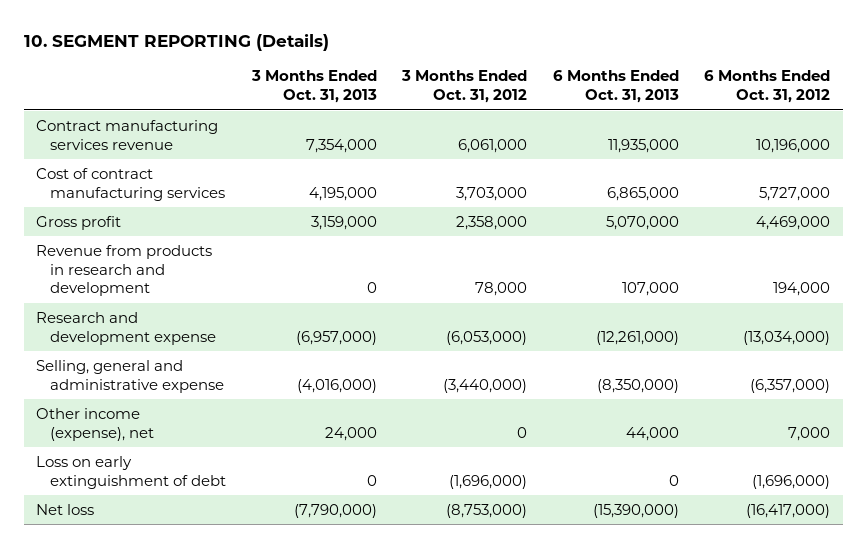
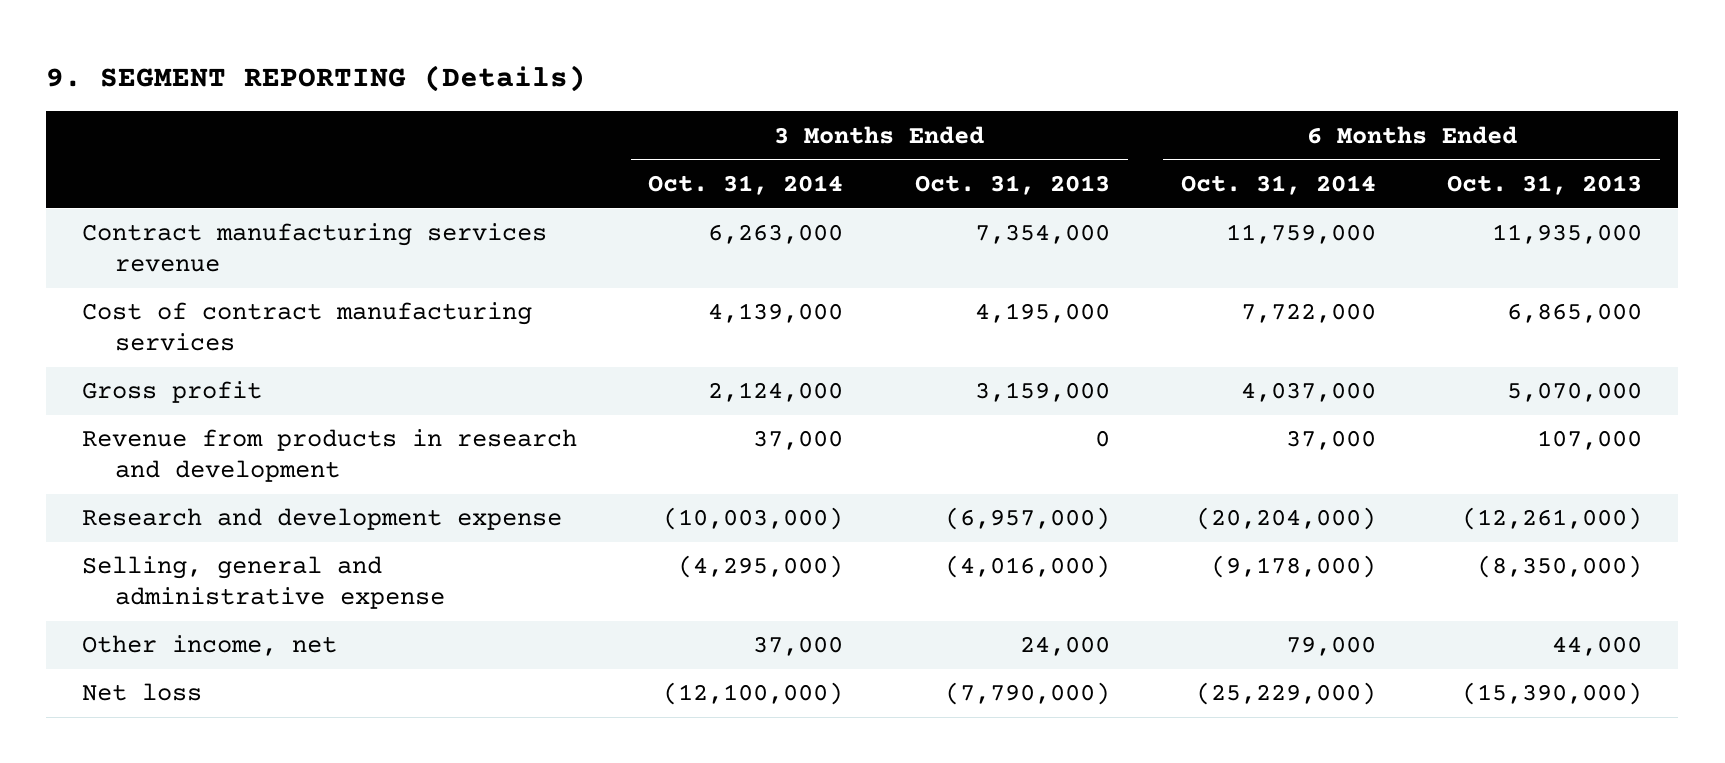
[23,33,329,51] 10. SEGMENT REPORTING (Details) -> [46,64,587,92] 9. SEGMENT REPORTING (Details)
[401,70,528,104] 3 Months Ended Oct. 31, 2012 -> none
[704,70,831,104] 6 Months Ended Oct. 31, 2012 -> none
none -> [648,175,844,196] Oct. 31, 2014
none -> [1181,175,1377,196] Oct. 31, 2014
[36,455,227,489] Loss on early extinguishment of debt -> none
[36,407,155,441] Other income (expense), net -> [82,635,338,657] Other income, net

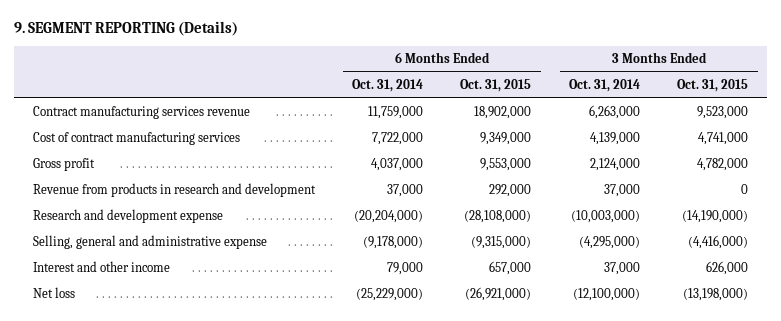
[914,175,1110,196] Oct. 31, 2013 -> none
[1447,175,1643,196] Oct. 31, 2013 -> none
none -> [460,79,532,93] Oct. 31, 2015
none -> [677,79,749,93] Oct. 31, 2015
[82,635,338,657] Other income, net -> [32,261,170,273] Interest and other income

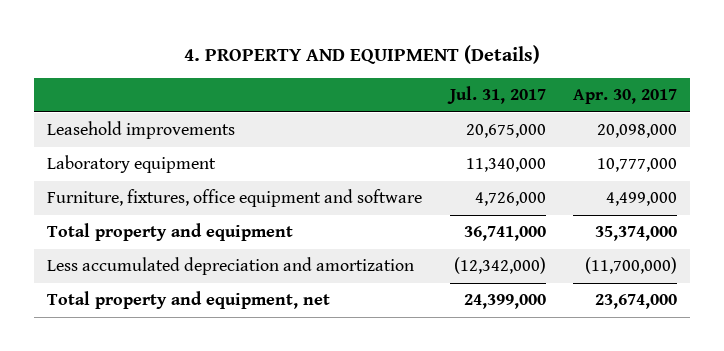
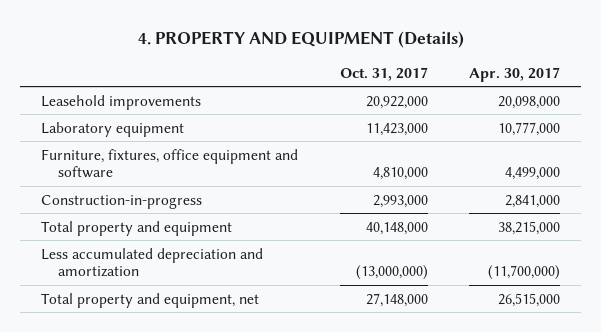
[446,86,546,105] Jul. 31, 2017 -> none
none -> [339,66,428,81] Oct. 31, 2017
none -> [40,194,202,209] Construction-in-progress
[594,226,677,242] 35,374,000 -> [498,220,561,235] 38,215,000
[594,294,677,310] 23,674,000 -> [498,292,561,307] 26,515,000

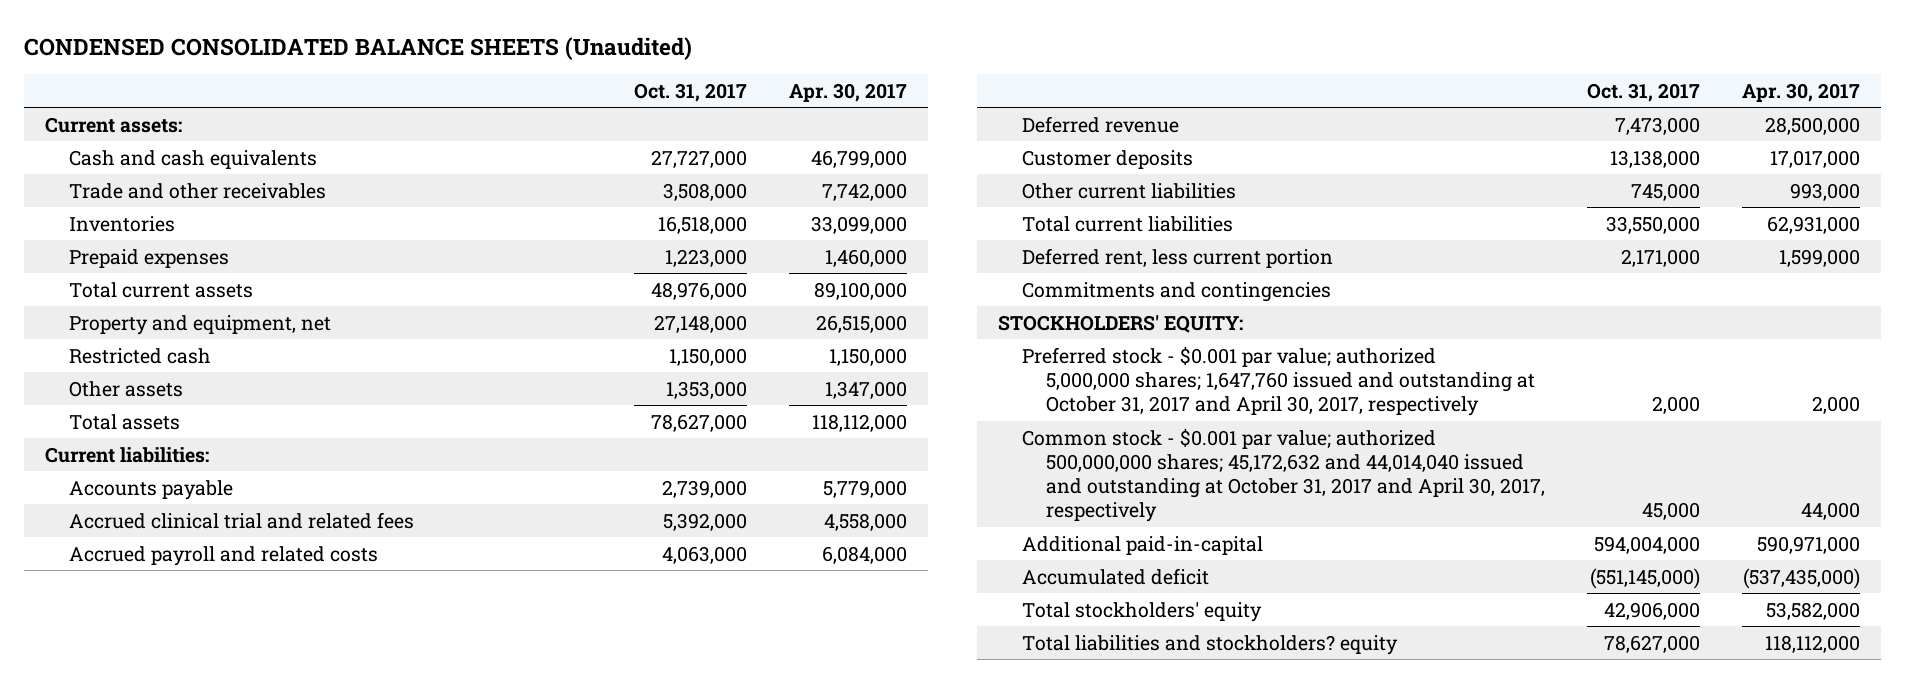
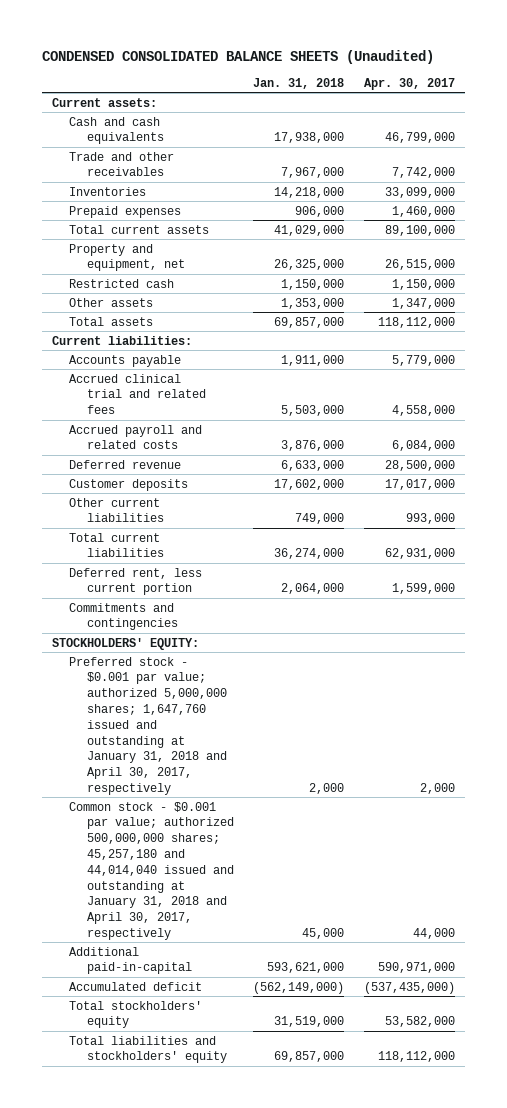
[634,82,748,102] Oct. 31, 2017 -> none
none -> [253,77,345,89] Jan. 31, 2018
[1022,345,1536,416] Preferred stock - $0.001 par value; authorized 5,000,000 shares; 1,647,760 issued and outstanding at October 31, 2017 and April 30, 2017, respectively -> [69,656,227,795] Preferred stock - $0.001 par value; authorized 5,000,000 shares; 1,647,760 issued and outstanding at January 31, 2018 and April 30, 2017, respectively
[1022,427,1546,522] Common stock - $0.001 par value; authorized 500,000,000 shares; 45,172,632 and 44,014,040 issued and outstanding at October 31, 2017 and April 30, 2017, respectively -> [69,801,234,940] Common stock - $0.001 par value; authorized 500,000,000 shares; 45,257,180 and 44,014,040 issued and outstanding at January 31, 2018 and April 30, 2017, respectively
[1022,634,1399,655] Total liabilities and stockholders? equity -> [69,1035,227,1064] Total liabilities and stockholders' equity

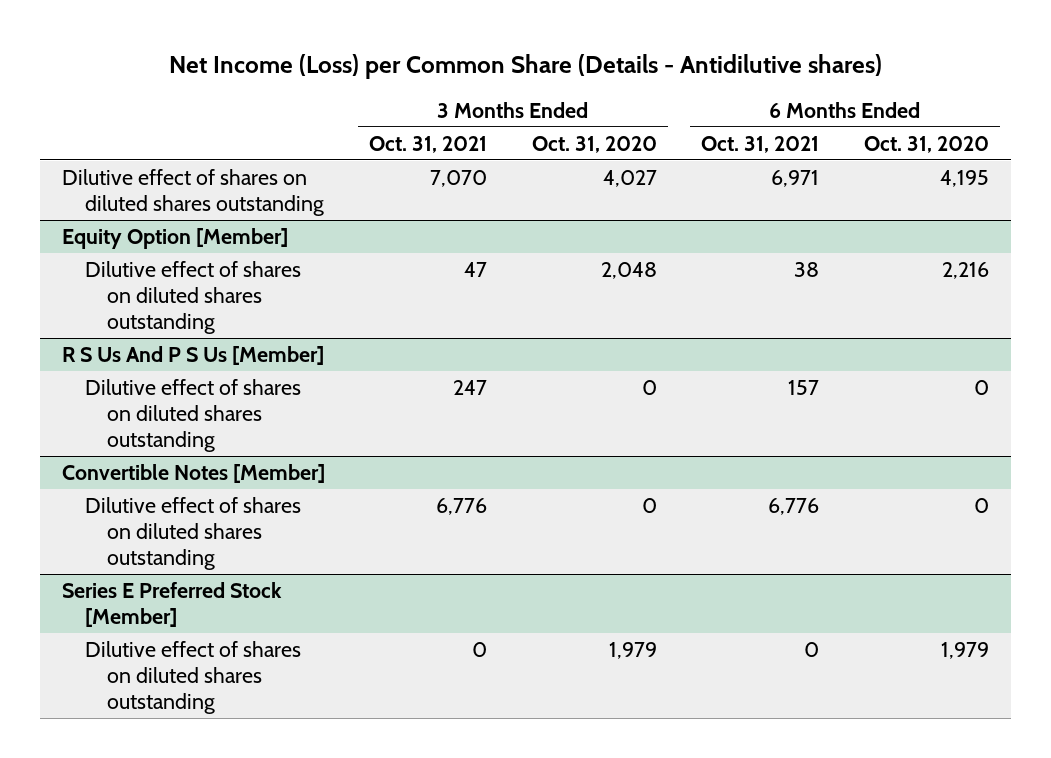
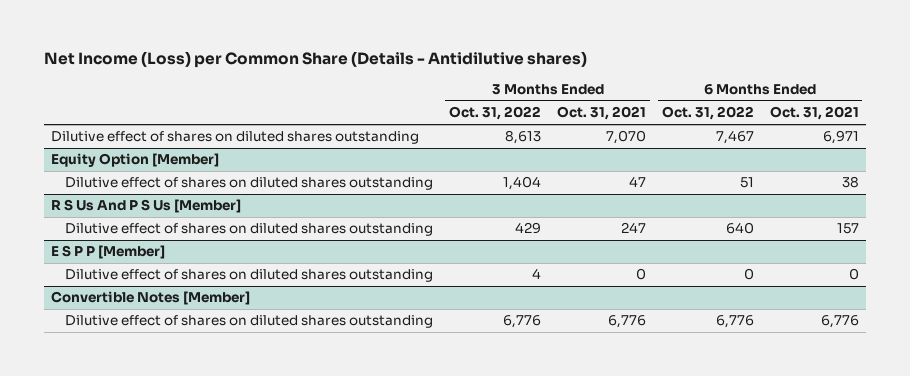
[531,135,657,153] Oct. 31, 2020 -> none
[863,135,989,153] Oct. 31, 2020 -> none
none -> [449,106,542,121] Oct. 31, 2022
none -> [661,106,754,121] Oct. 31, 2022
none -> [51,245,166,260] E S P P [Member]
none -> [65,269,434,283] Dilutive effect of shares on diluted shares outstanding
[62,581,283,627] Series E Preferred Stock [Member] -> none
[84,640,301,714] Dilutive effect of shares on diluted shares outstanding -> none

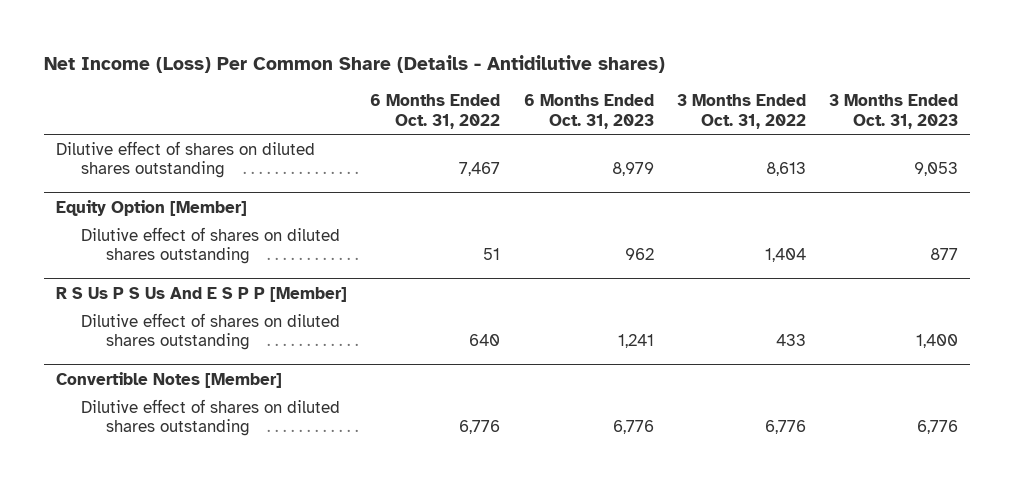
[43,51,587,69] Net Income (Loss) per Common Share (Details - Antidilutive shares) -> [44,54,666,73] Net Income (Loss) Per Common Share (Details - Antidilutive shares)
[556,106,646,121] Oct. 31, 2021 -> none
[769,106,859,121] Oct. 31, 2021 -> none
none -> [523,94,654,129] 6 Months Ended Oct. 31, 2023
none -> [829,94,959,129] 3 Months Ended Oct. 31, 2023
[51,245,166,260] E S P P [Member] -> none
[65,269,434,283] Dilutive effect of shares on diluted shares outstanding -> none
[51,199,242,214] R S Us And P S Us [Member] -> [55,286,347,302] R S Us P S Us And E S P P [Member]
[515,222,542,235] 429 -> [775,334,806,347] 433

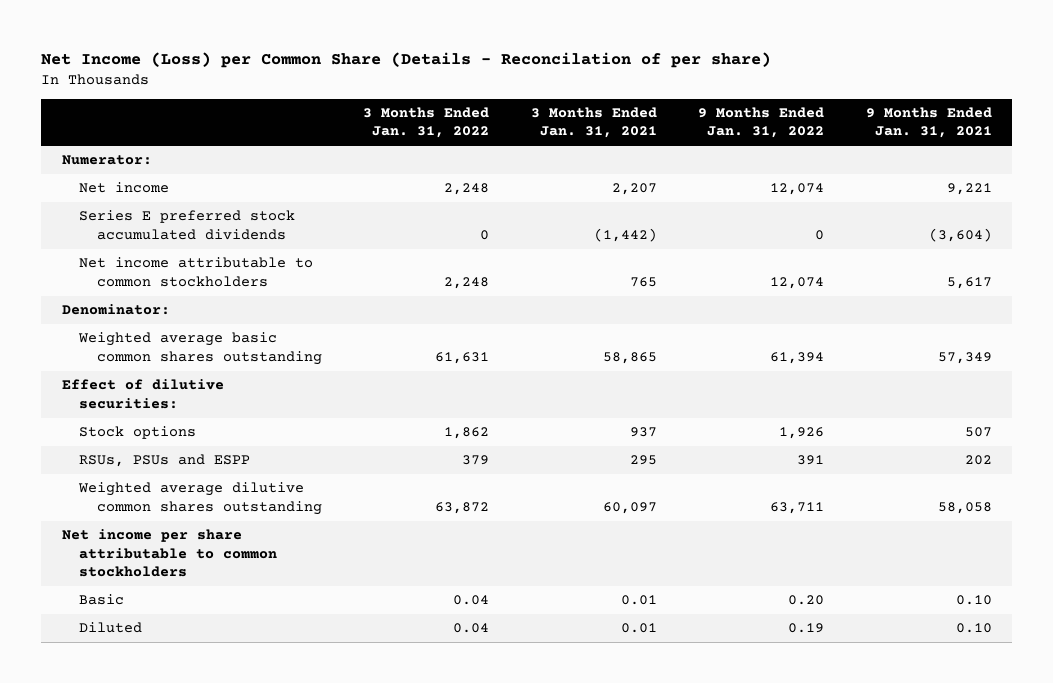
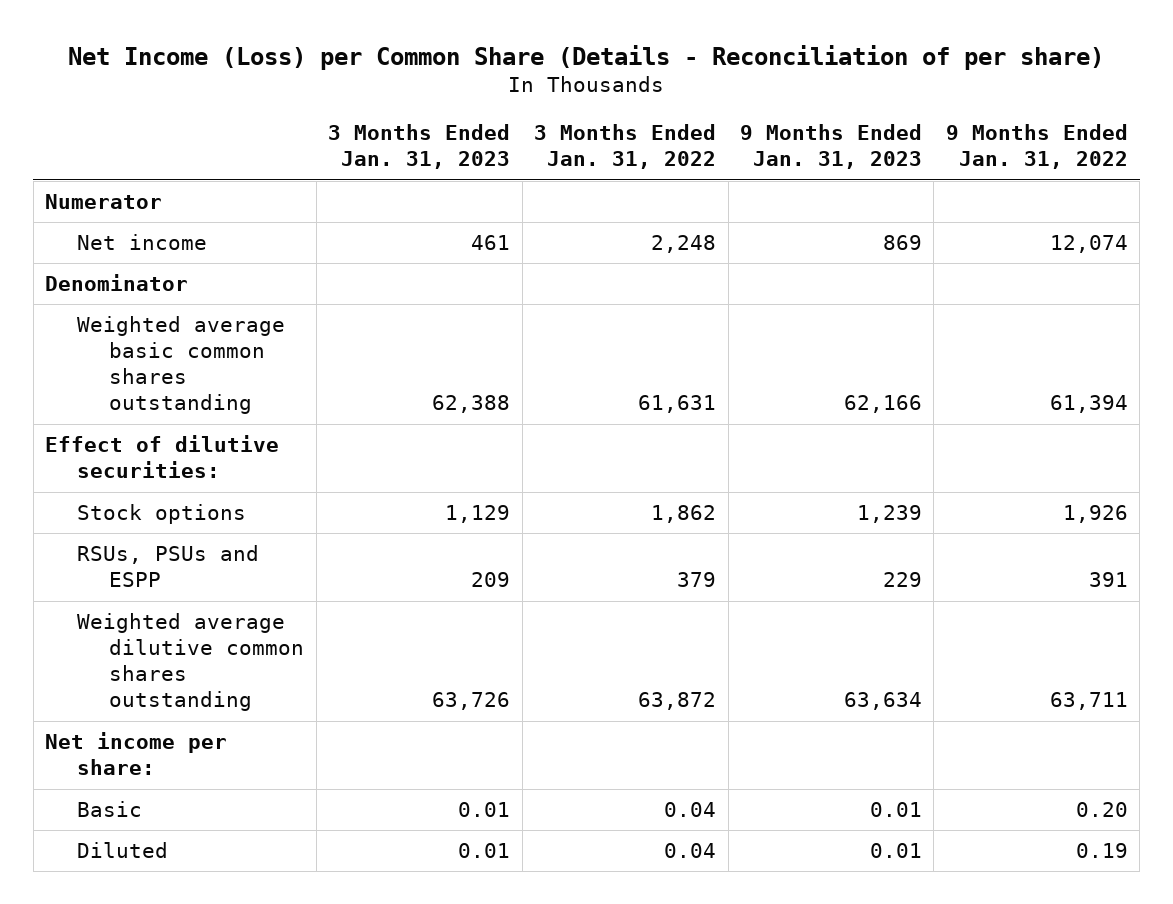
[40,51,771,68] Net Income (Loss) per Common Share (Details - Reconcilation of per share) -> [68,44,1105,70] Net Income (Loss) per Common Share (Details - Reconciliation of per share)
[530,107,657,139] 3 Months Ended Jan. 31, 2021 -> none
[865,107,992,139] 9 Months Ended Jan. 31, 2021 -> none
none -> [328,124,511,170] 3 Months Ended Jan. 31, 2023
none -> [739,124,922,170] 9 Months Ended Jan. 31, 2023
[61,155,152,166] Numerator: -> [45,194,163,210] Numerator
[79,210,296,240] Series E preferred stock accumulated dividends -> none
[79,257,314,287] Net income attributable to common stockholders -> none
[61,304,170,316] Denominator: -> [45,274,189,292] Denominator
[61,529,278,578] Net income per share attributable to common stockholders -> [45,732,228,776] Net income per share:

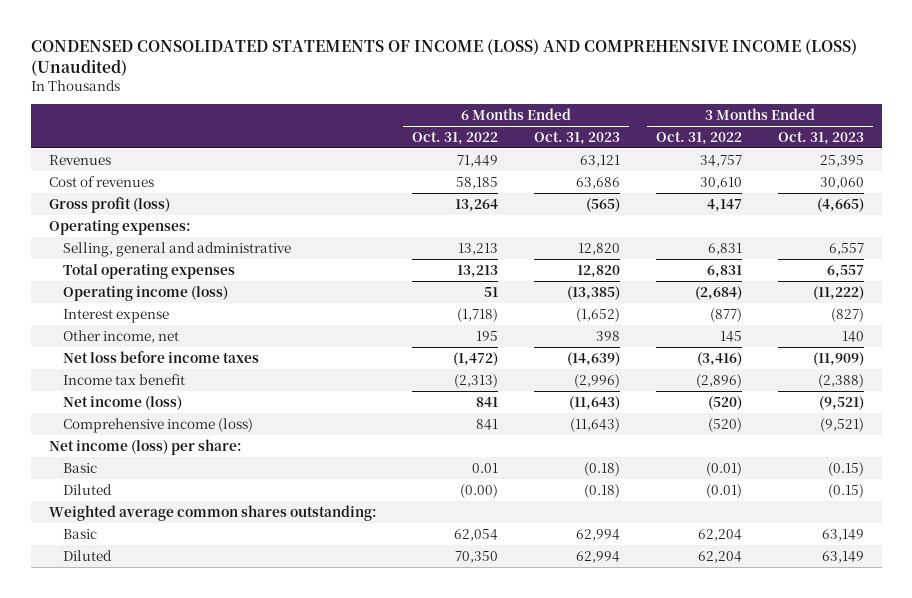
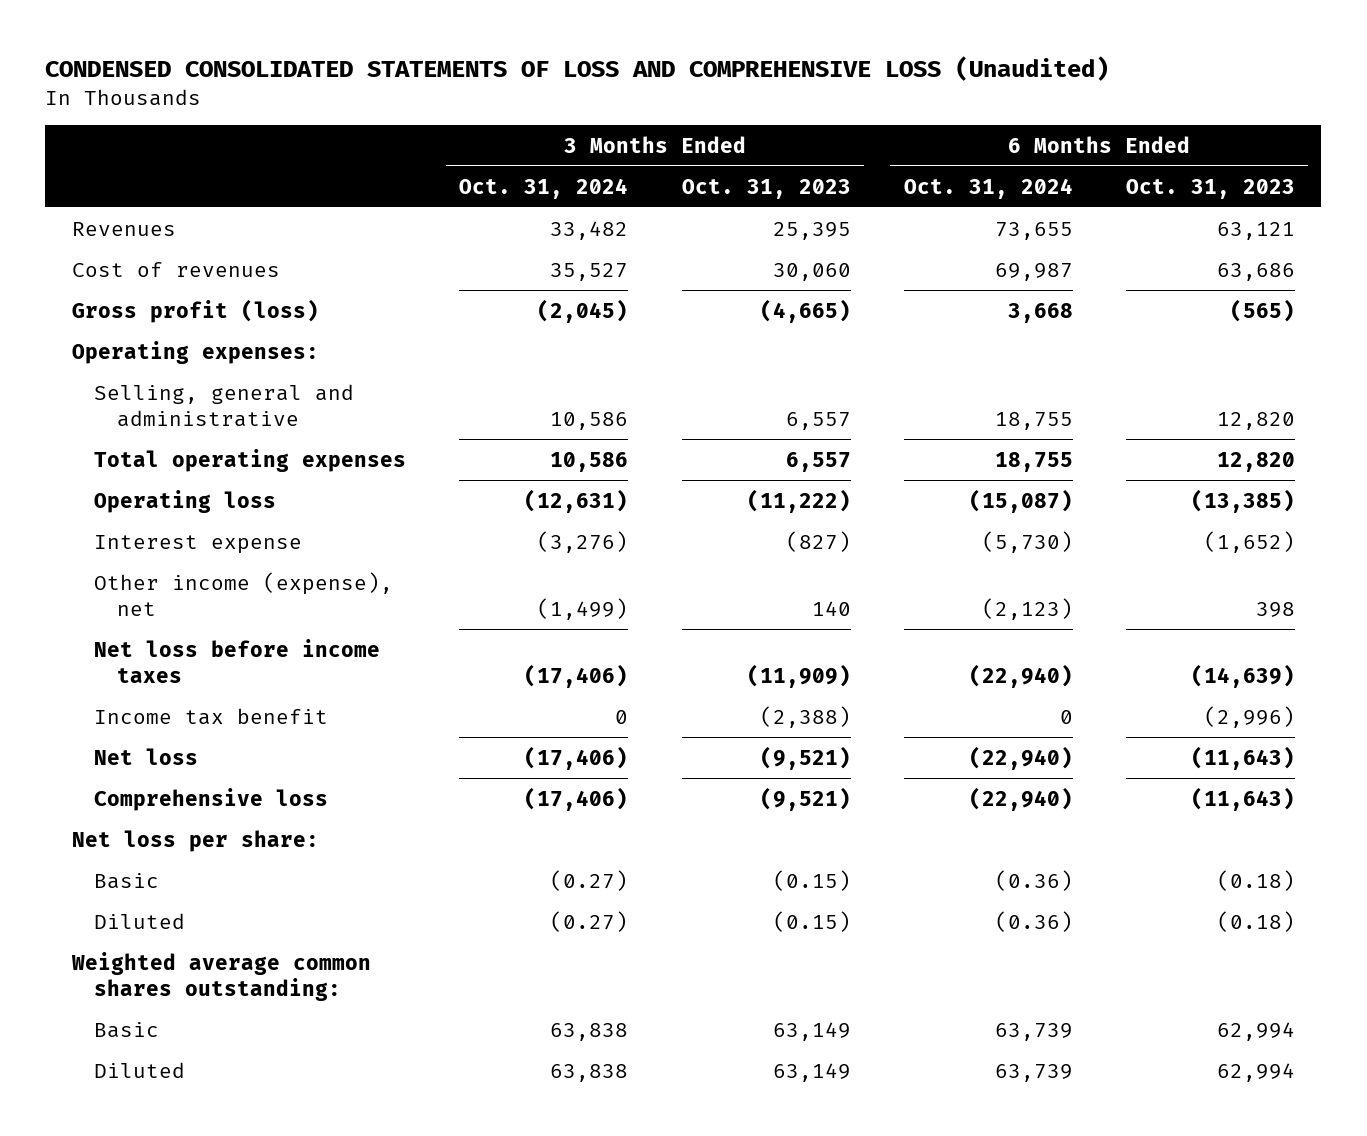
[30,38,857,76] CONDENSED CONSOLIDATED STATEMENTS OF INCOME (LOSS) AND COMPREHENSIVE INCOME (LOSS) (Unaudited) -> [45,56,1110,82] CONDENSED CONSOLIDATED STATEMENTS OF LOSS AND COMPREHENSIVE LOSS (Unaudited)
[412,130,499,145] Oct. 31, 2022 -> none
[655,130,742,145] Oct. 31, 2022 -> none
none -> [459,177,629,199] Oct. 31, 2024
none -> [903,177,1073,199] Oct. 31, 2024
[63,285,229,301] Operating income (loss) -> [94,489,277,513] Operating loss
[63,329,180,343] Other income, net -> [94,571,394,616] Other income (expense), net
[63,395,183,410] Net income (loss) -> [94,747,199,765] Net loss
[63,417,254,433] Comprehensive income (loss) -> [94,787,329,811] Comprehensive loss
[48,438,242,455] Net income (loss) per share: -> [71,829,319,852] Net loss per share:

